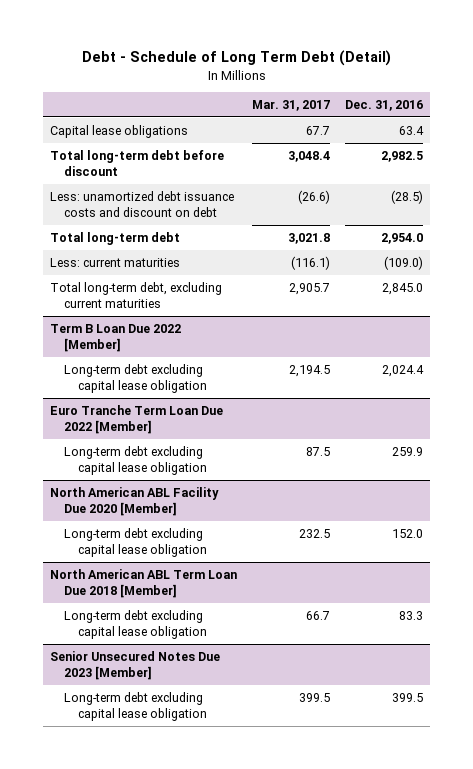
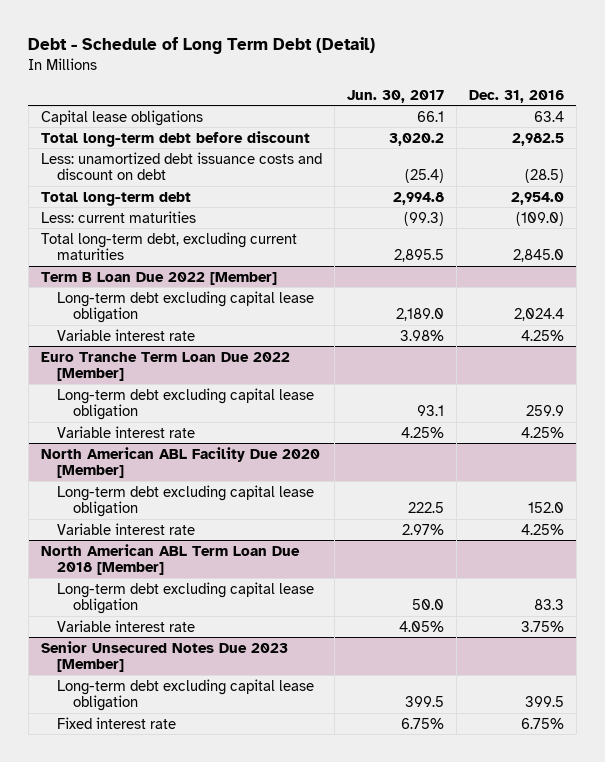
[252,100,331,112] Mar. 31, 2017 -> none
none -> [346,89,444,103] Jun. 30, 2017
none -> [56,328,195,341] Variable interest rate
none -> [56,425,195,438] Variable interest rate
none -> [56,522,195,535] Variable interest rate
none -> [56,619,195,632] Variable interest rate
none -> [56,716,176,729] Fixed interest rate

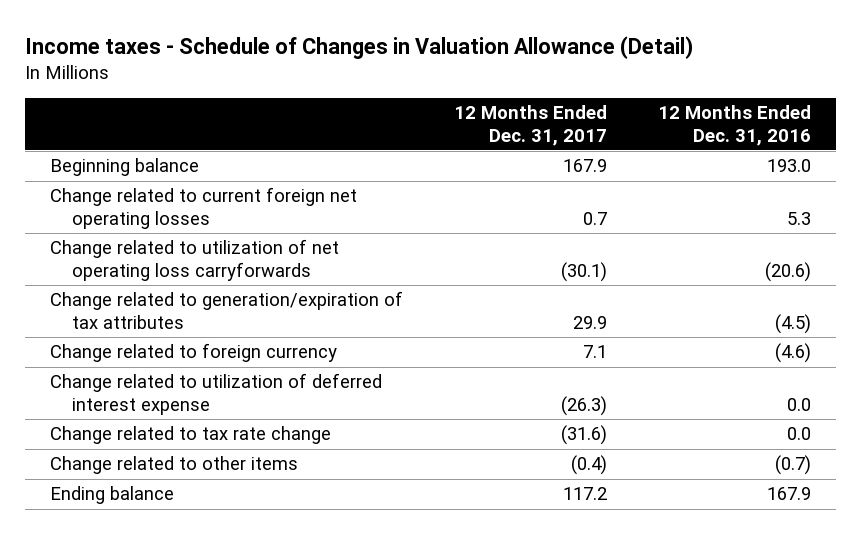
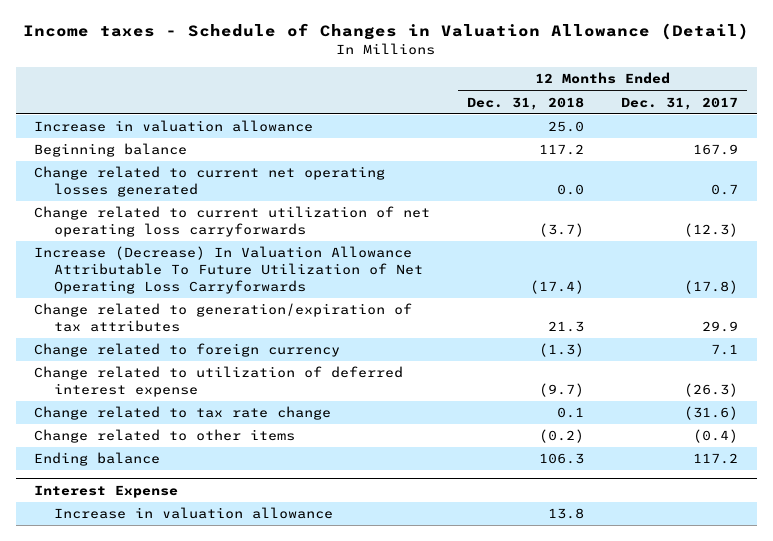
[657,105,811,146] 12 Months Ended Dec. 31, 2016 -> none
none -> [467,96,585,110] Dec. 31, 2018
none -> [34,120,314,133] Increase in valuation allowance
[50,187,358,230] Change related to current foreign net operating losses -> [34,166,386,197] Change related to current net operating losses generated
[50,239,340,282] Change related to utilization of net operating loss carryforwards -> [34,206,431,237] Change related to current utilization of net operating loss carryforwards
[561,262,608,283] (30.1) -> [684,222,739,237] (12.3)
none -> [34,246,423,294] Increase (Decrease) In Valuation Allowance Attributable To Future Utilization of Net Operating Loss Carryforwards
none -> [34,484,179,498] Interest Expense
none -> [53,507,333,520] Increase in valuation allowance

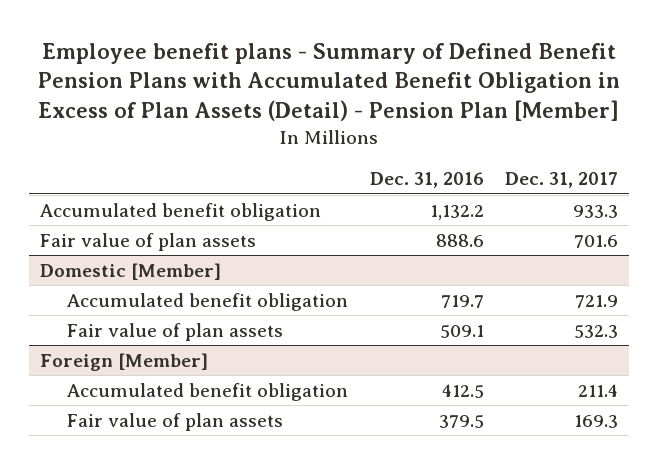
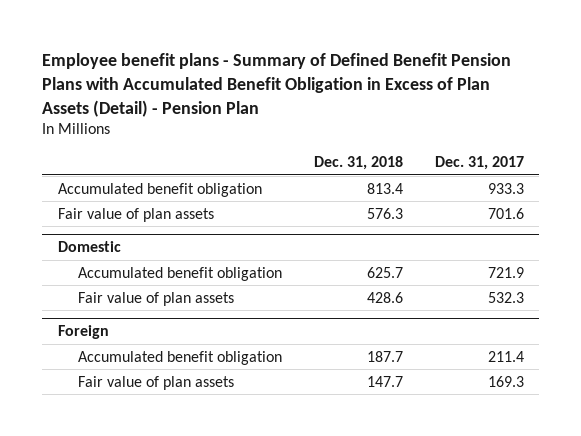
[38,42,621,122] Employee benefit plans - Summary of Defined Benefit Pension Plans with Accumulated Benefit Obligation in Excess of Plan Assets (Detail) - Pension Plan [Member] -> [41,52,511,117] Employee benefit plans - Summary of Defined Benefit Pension Plans with Accumulated Benefit Obligation in Excess of Plan Assets (Detail) - Pension Plan
[369,172,484,189] Dec. 31, 2016 -> none
none -> [313,156,403,171] Dec. 31, 2018
[39,262,221,280] Domestic [Member] -> [57,241,121,253] Domestic
[39,352,208,371] Foreign [Member] -> [57,325,109,340] Foreign

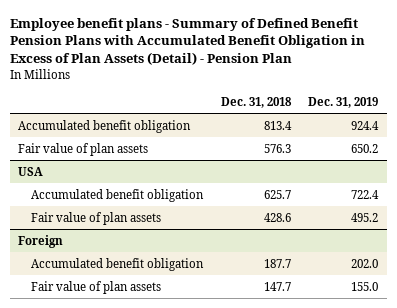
[434,156,524,171] Dec. 31, 2017 -> none
none -> [308,96,379,108] Dec. 31, 2019
[57,241,121,253] Domestic -> [18,166,44,176] USA

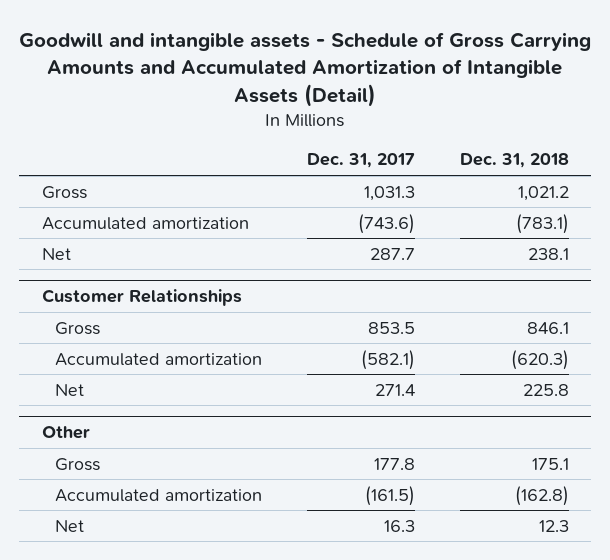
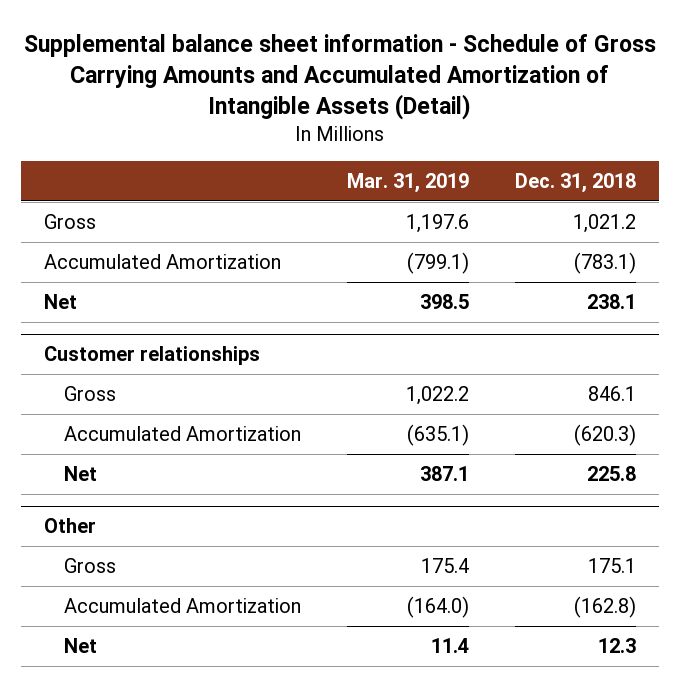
[19,31,592,108] Goodwill and intangible assets - Schedule of Gross Carrying Amounts and Accumulated Amortization of Intangible Assets (Detail) -> [24,33,657,120] Supplemental balance sheet information - Schedule of Gross Carrying Amounts and Accumulated Amortization of Intangible Assets (Detail)
[306,153,415,169] Dec. 31, 2017 -> none
none -> [347,172,470,193] Mar. 31, 2019
[41,216,249,230] Accumulated amortization -> [43,253,281,269] Accumulated Amortization
[41,289,242,307] Customer Relationships -> [43,346,260,366] Customer relationships
[54,352,262,366] Accumulated amortization -> [64,425,302,441] Accumulated Amortization
[54,488,262,502] Accumulated amortization -> [64,597,302,613] Accumulated Amortization

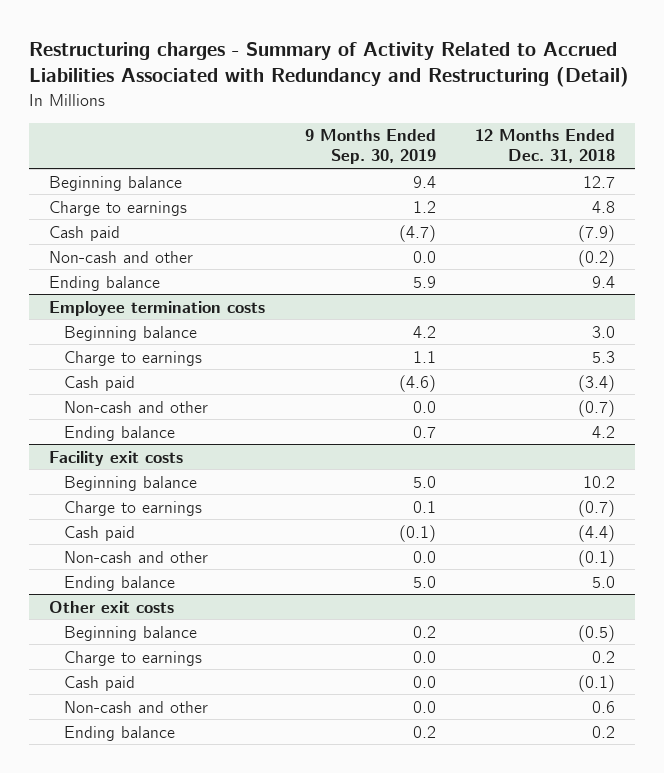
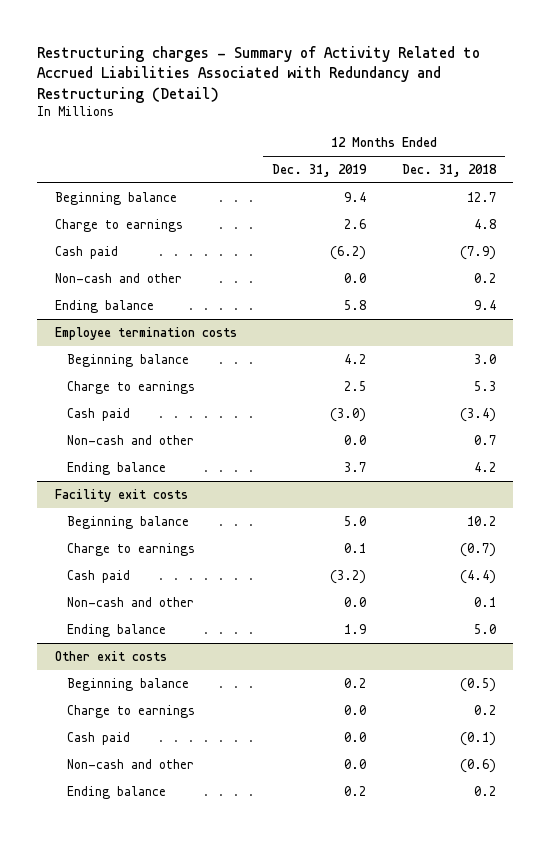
[304,129,436,165] 9 Months Ended Sep. 30, 2019 -> none
none -> [272,164,368,178] Dec. 31, 2019
[578,249,616,267] (0.2) -> [473,272,496,283] 0.2
[578,399,616,417] (0.7) -> [473,434,496,445] 0.7
[578,549,616,567] (0.1) -> [473,596,496,607] 0.1
[592,700,616,713] 0.6 -> [459,758,496,773] (0.6)

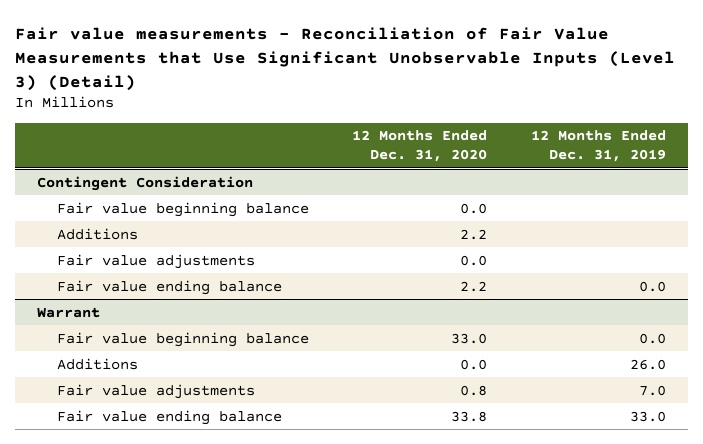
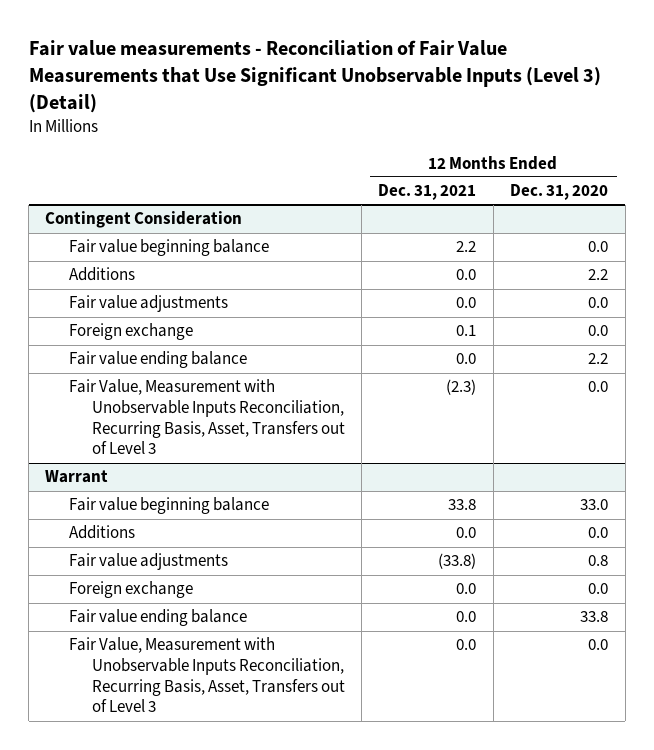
[531,130,667,163] 12 Months Ended Dec. 31, 2019 -> none
none -> [378,184,477,201] Dec. 31, 2021
none -> [68,323,193,341] Foreign exchange
none -> [68,379,345,455] Fair Value, Measurement with Unobservable Inputs Reconciliation, Recurring Basis, Asset, Transfers out of Level 3
none -> [68,581,193,599] Foreign exchange
none -> [68,637,345,713] Fair Value, Measurement with Unobservable Inputs Reconciliation, Recurring Basis, Asset, Transfers out of Level 3

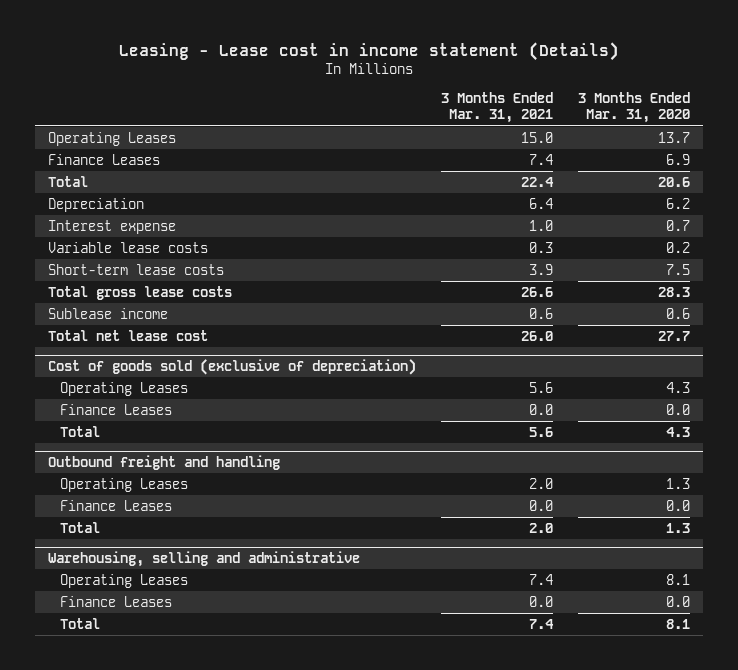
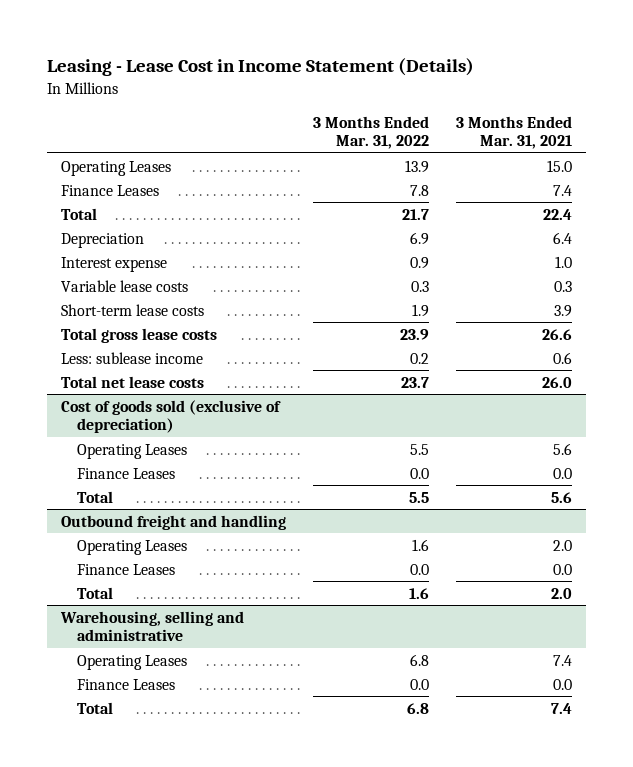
[118,41,619,61] Leasing - Lease cost in income statement (Details) -> [47,58,475,77] Leasing - Lease Cost in Income Statement (Details)
[578,92,691,124] 3 Months Ended Mar. 31, 2020 -> none
none -> [313,115,430,150] 3 Months Ended Mar. 31, 2022
[47,307,168,319] Sublease income -> [60,351,203,364] Less: sublease income
[47,329,208,341] Total net lease cost -> [60,375,204,388] Total net lease costs

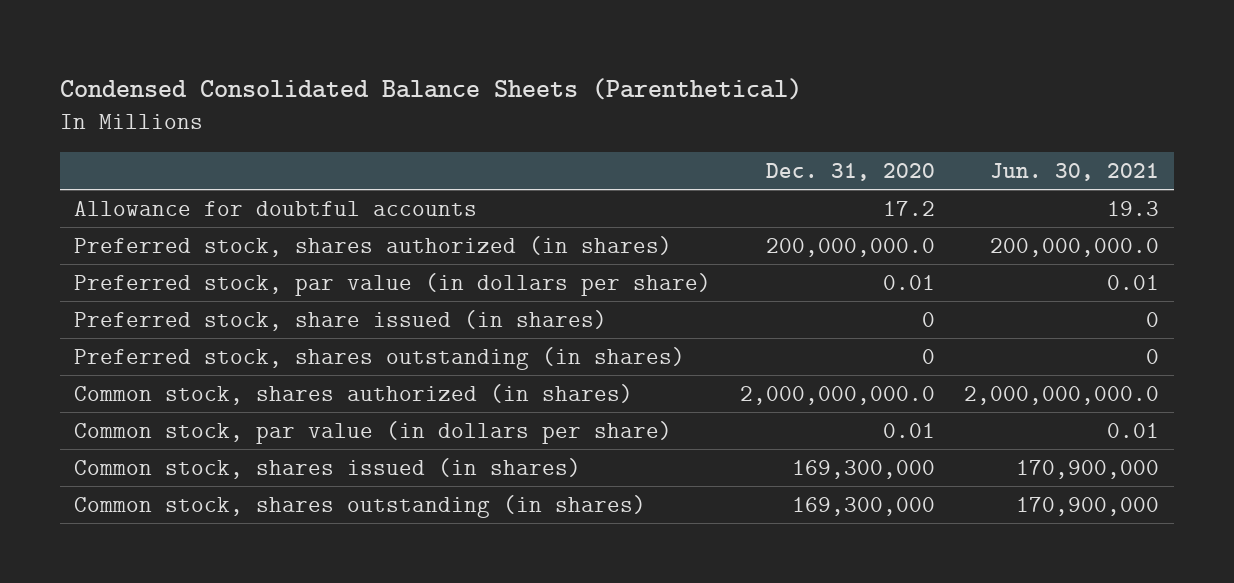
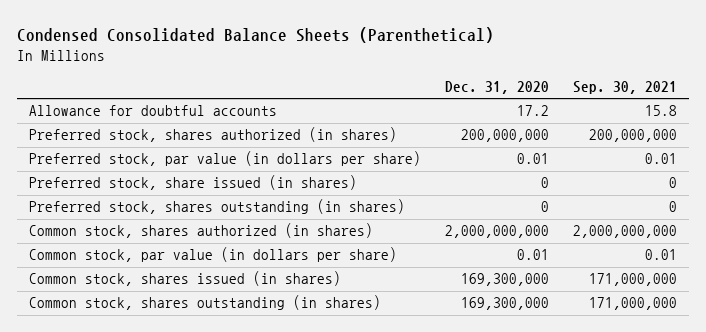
[990,162,1160,181] Jun. 30, 2021 -> none
none -> [572,81,677,95] Sep. 30, 2021
[766,237,936,257] 200,000,000.0 -> [460,129,549,143] 200,000,000
[740,385,936,405] 2,000,000,000.0 -> [444,225,549,239] 2,000,000,000

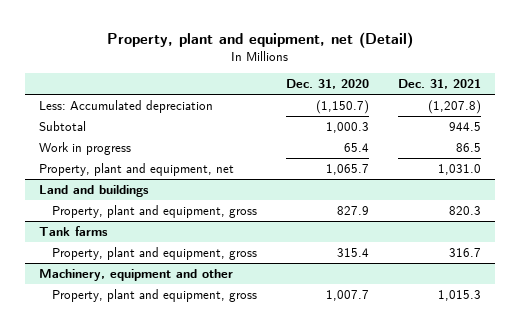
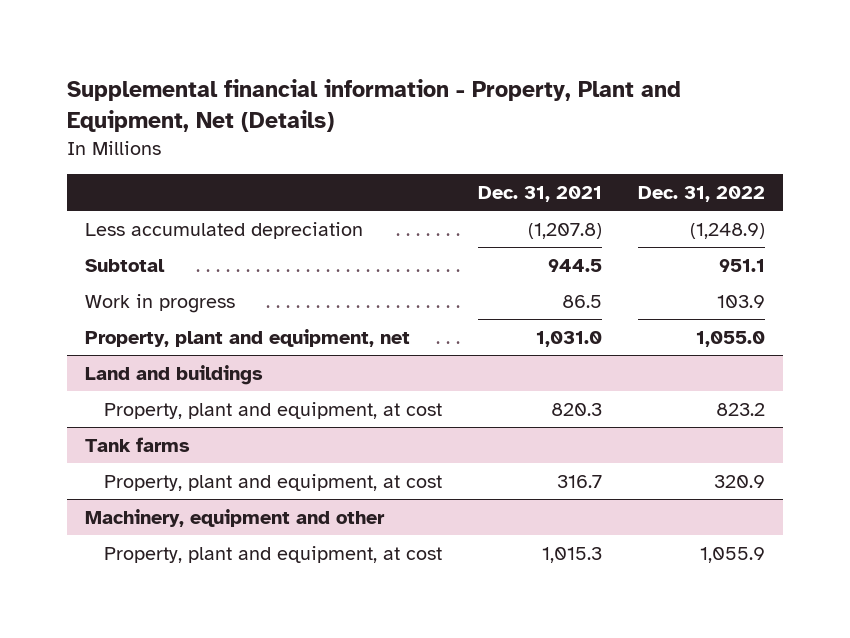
[106,31,413,48] Property, plant and equipment, net (Detail) -> [66,79,681,133] Supplemental financial information - Property, Plant and Equipment, Net (Details)
[285,79,369,90] Dec. 31, 2020 -> none
none -> [638,186,766,203] Dec. 31, 2022
[38,99,213,113] Less: Accumulated depreciation -> [84,221,363,239] Less accumulated depreciation
[52,204,258,218] Property, plant and equipment, gross -> [103,401,442,419] Property, plant and equipment, at cost
[52,246,258,260] Property, plant and equipment, gross -> [103,473,442,491] Property, plant and equipment, at cost
[52,288,258,302] Property, plant and equipment, gross -> [103,545,442,563] Property, plant and equipment, at cost

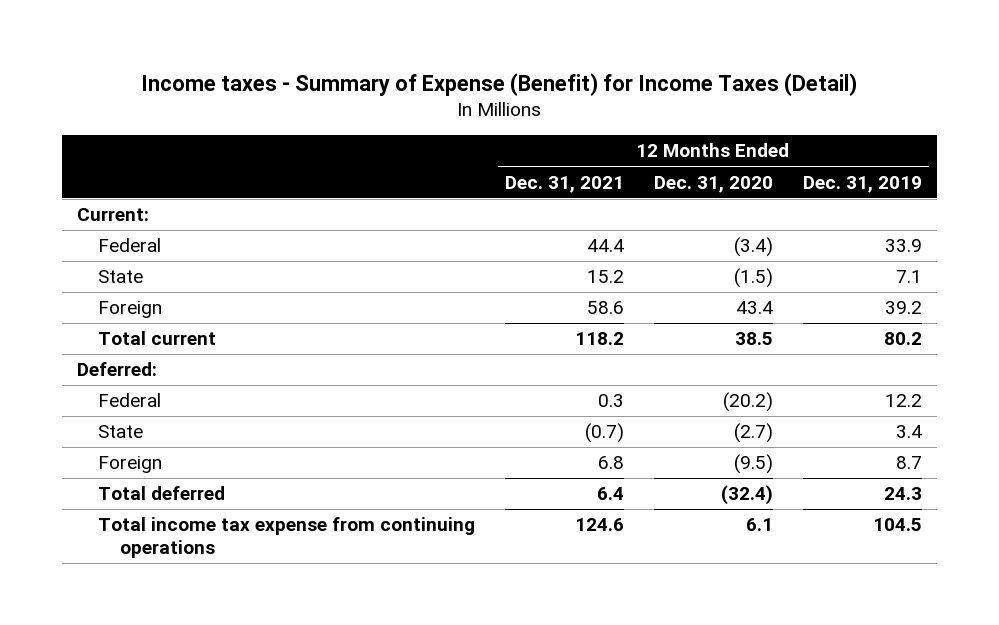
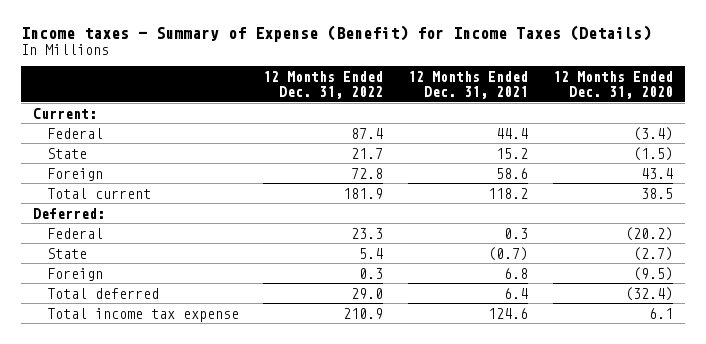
[141,73,858,97] Income taxes - Summary of Expense (Benefit) for Income Taxes (Detail) -> [20,25,651,43] Income taxes - Summary of Expense (Benefit) for Income Taxes (Details)
[802,175,922,193] Dec. 31, 2019 -> none
none -> [263,71,384,99] 12 Months Ended Dec. 31, 2022
[98,517,476,558] Total income tax expense from continuing operations -> [46,307,239,322] Total income tax expense

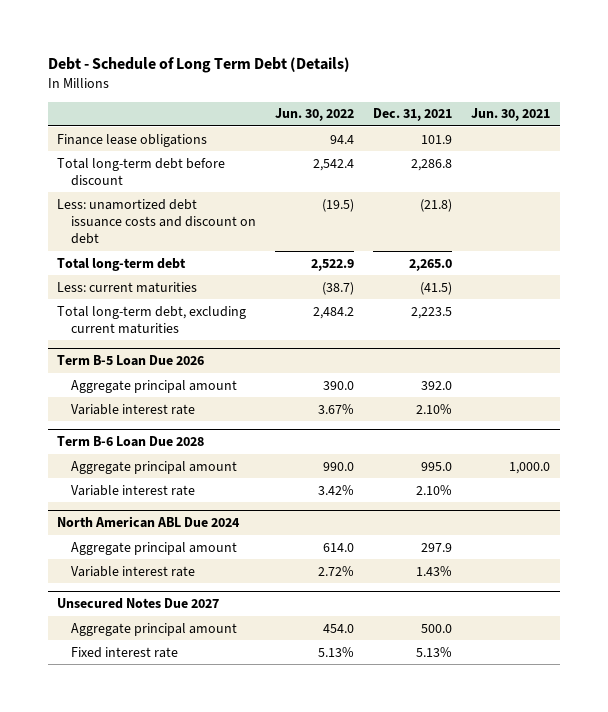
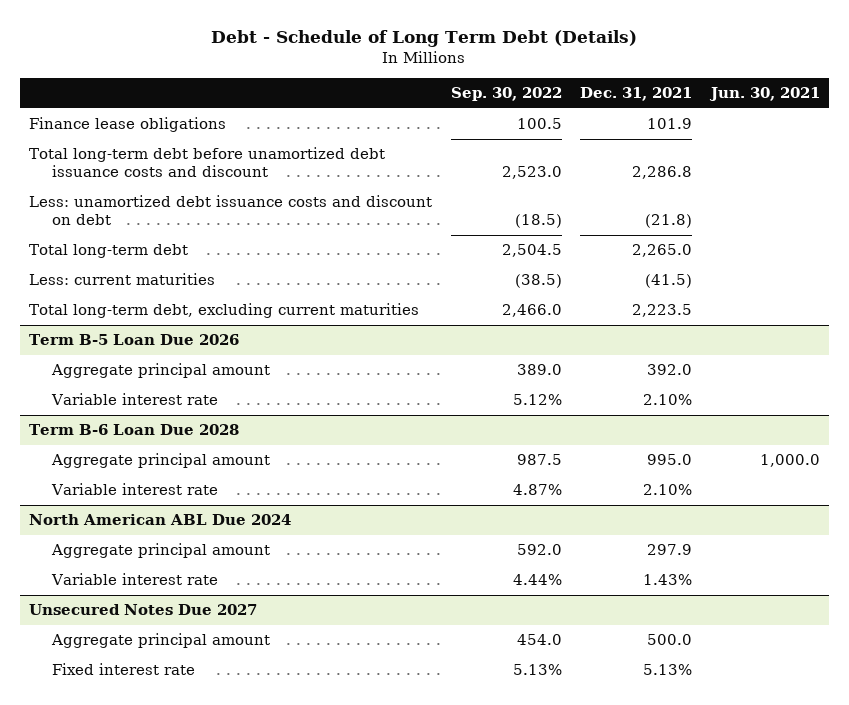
[275,108,355,122] Jun. 30, 2022 -> none
none -> [450,87,562,102] Sep. 30, 2022
[57,157,226,186] Total long-term debt before discount -> [29,147,386,178] Total long-term debt before unamortized debt issuance costs and discount

